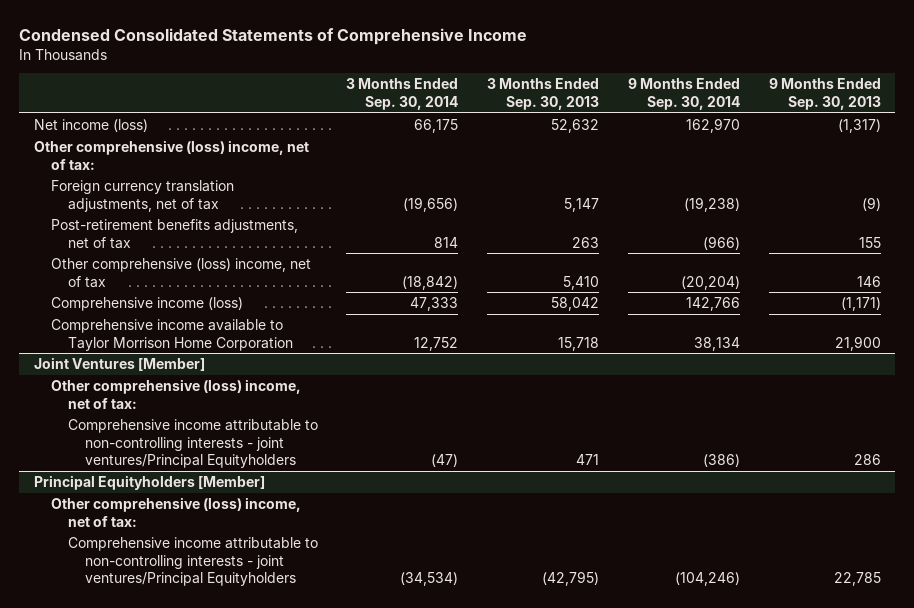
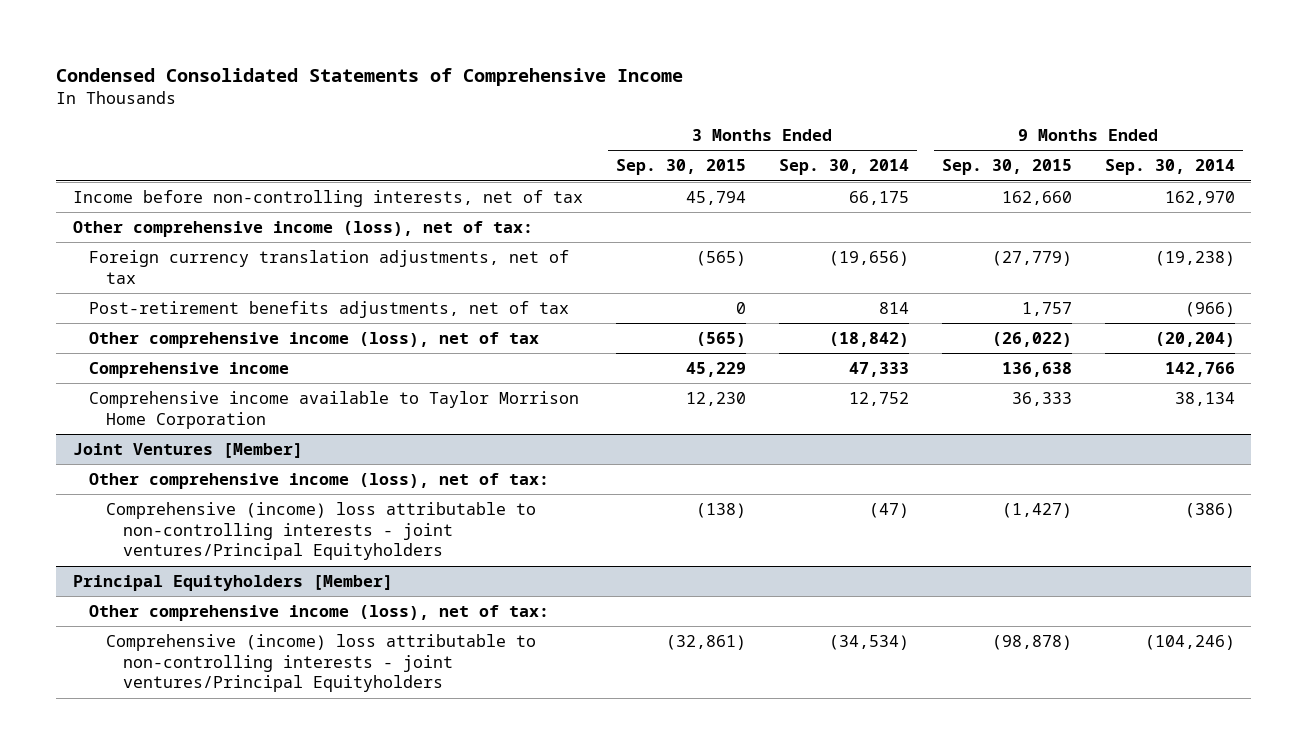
[487,78,600,111] 3 Months Ended Sep. 30, 2013 -> none
[768,78,881,111] 9 Months Ended Sep. 30, 2013 -> none
none -> [615,159,746,176] Sep. 30, 2015
none -> [941,159,1072,176] Sep. 30, 2015
[33,118,148,132] Net income (loss) -> [72,190,583,208] Income before non-controlling interests, net of tax
[33,139,309,170] Other comprehensive (loss) income, net of tax: -> [72,221,533,238] Other comprehensive income (loss), net of tax:
[50,257,311,288] Other comprehensive (loss) income, net of tax -> [89,332,540,349] Other comprehensive income (loss), net of tax
[50,296,243,311] Comprehensive income (loss) -> [89,362,290,379] Comprehensive income
[50,378,301,409] Other comprehensive (loss) income, net of tax: -> [89,473,550,490] Other comprehensive income (loss), net of tax:
[67,418,318,469] Comprehensive income attributable to non-controlling interests - joint ventures/Principal Equityholders -> [105,502,536,561] Comprehensive (income) loss attributable to non-controlling interests - joint ventures/Principal Equityholders
[50,496,301,527] Other comprehensive (loss) income, net of tax: -> [89,605,550,622] Other comprehensive income (loss), net of tax:
[67,536,318,587] Comprehensive income attributable to non-controlling interests - joint ventures/Principal Equityholders -> [105,634,536,693] Comprehensive (income) loss attributable to non-controlling interests - joint ventures/Principal Equityholders

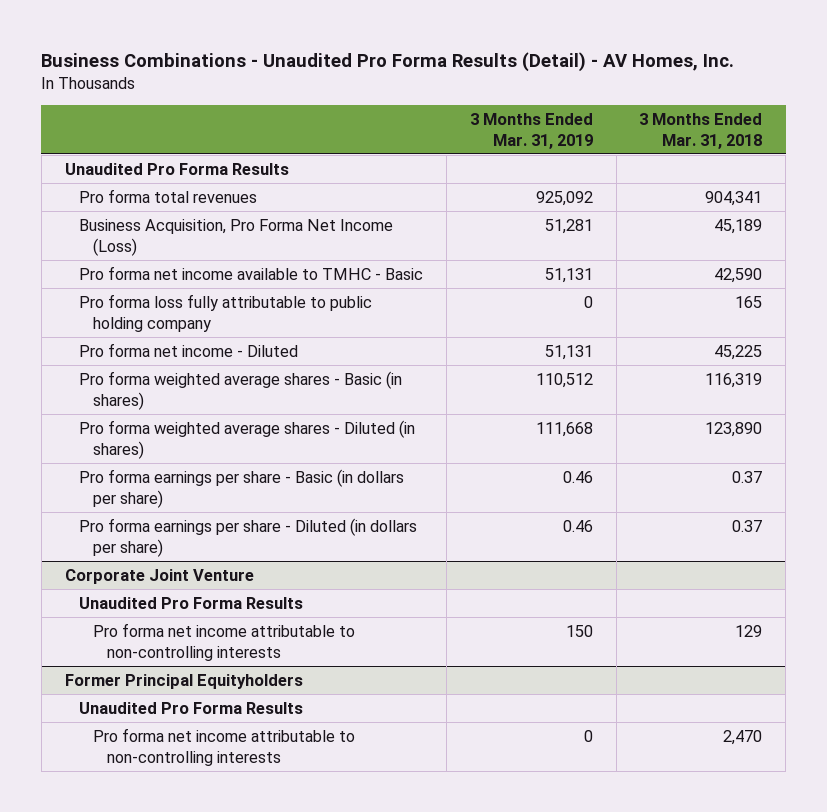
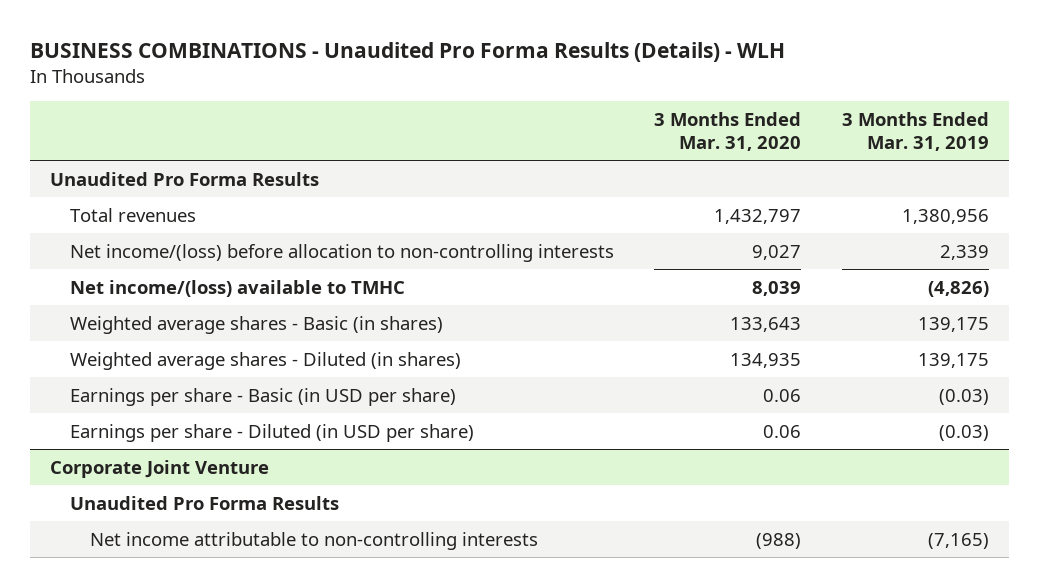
[41,51,735,72] Business Combinations - Unaudited Pro Forma Results (Detail) - AV Homes, Inc. -> [29,42,785,63] BUSINESS COMBINATIONS - Unaudited Pro Forma Results (Details) - WLH
[639,112,763,149] 3 Months Ended Mar. 31, 2018 -> none
none -> [654,111,802,151] 3 Months Ended Mar. 31, 2020
[78,293,372,332] Pro forma loss fully attributable to public holding company -> none
[78,342,298,357] Pro forma net income - Diluted -> none
[78,188,257,203] Pro forma total revenues -> [69,207,196,222] Total revenues
[535,190,593,206] 925,092 -> [901,208,989,224] 1,380,956
[78,218,393,256] Business Acquisition, Pro Forma Net Income (Loss) -> [69,243,614,262] Net income/(loss) before allocation to non-controlling interests
[544,218,593,234] 51,281 -> [939,244,989,260] 2,339
[78,265,423,280] Pro forma net income available to TMHC - Basic -> [69,279,405,297] Net income/(loss) available to TMHC
[544,267,593,283] 51,131 -> [927,280,989,297] (4,826)
[78,370,402,410] Pro forma weighted average shares - Basic (in shares) -> [69,315,443,334] Weighted average shares - Basic (in shares)
[535,372,593,388] 110,512 -> [917,316,989,332] 139,175
[78,419,415,459] Pro forma weighted average shares - Diluted (in shares) -> [69,351,461,370] Weighted average shares - Diluted (in shares)
[535,421,593,437] 111,668 -> [917,352,989,368] 139,175
[78,468,404,508] Pro forma earnings per share - Basic (in dollars per share) -> [69,387,456,406] Earnings per share - Basic (in USD per share)
[562,470,593,483] 0.46 -> [938,388,989,405] (0.03)
[78,517,417,557] Pro forma earnings per share - Diluted (in dollars per share) -> [69,423,474,442] Earnings per share - Diluted (in USD per share)
[562,519,593,532] 0.46 -> [938,424,989,441] (0.03)
[64,673,303,689] Former Principal Equityholders -> none
[78,701,303,714] Unaudited Pro Forma Results -> none
[92,727,355,766] Pro forma net income attributable to non-controlling interests -> none
[92,622,355,661] Pro forma net income attributable to non-controlling interests -> [89,531,538,550] Net income attributable to non-controlling interests
[565,624,593,637] 150 -> [927,532,989,549] (7,165)

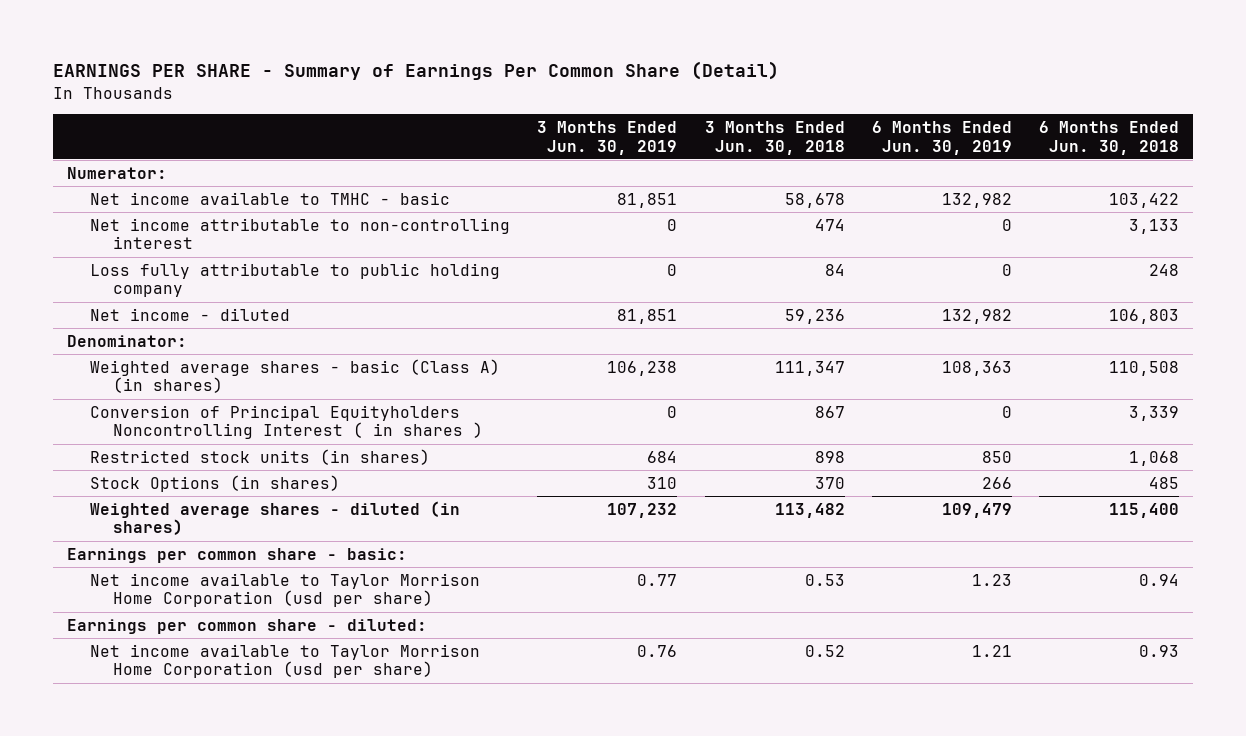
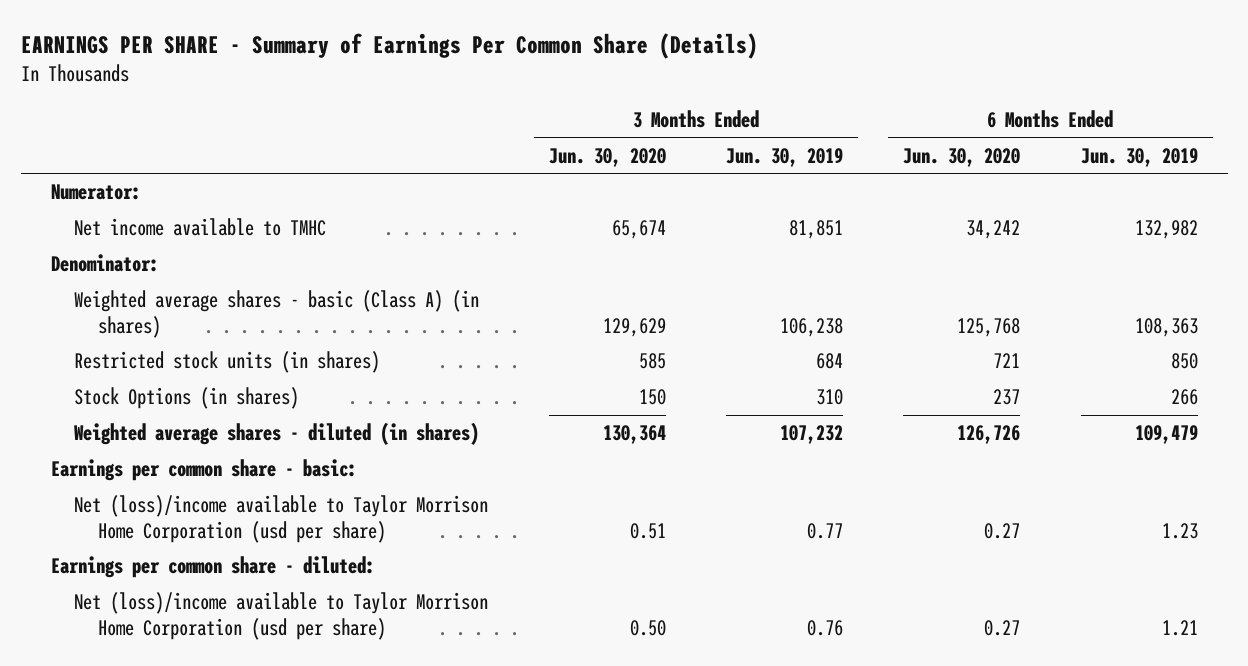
[53,61,780,81] EARNINGS PER SHARE - Summary of Earnings Per Common Share (Detail) -> [20,32,758,59] EARNINGS PER SHARE - Summary of Earnings Per Common Share (Details)
[704,121,845,155] 3 Months Ended Jun. 30, 2018 -> none
[1039,121,1180,155] 6 Months Ended Jun. 30, 2018 -> none
none -> [548,147,666,167] Jun. 30, 2020
none -> [903,147,1021,167] Jun. 30, 2020
[89,217,510,250] Net income attributable to non-controlling interest -> none
[89,262,500,298] Loss fully attributable to public holding company -> none
[89,307,290,321] Net income - diluted -> none
[89,191,450,205] Net income available to TMHC - basic -> [74,218,327,237] Net income available to TMHC
[89,404,483,440] Conversion of Principal Equityholders Noncontrolling Interest ( in shares ) -> none
[89,572,480,608] Net income available to Taylor Morrison Home Corporation (usd per share) -> [74,495,489,543] Net (loss)/income available to Taylor Morrison Home Corporation (usd per share)
[89,643,480,679] Net income available to Taylor Morrison Home Corporation (usd per share) -> [74,592,489,640] Net (loss)/income available to Taylor Morrison Home Corporation (usd per share)

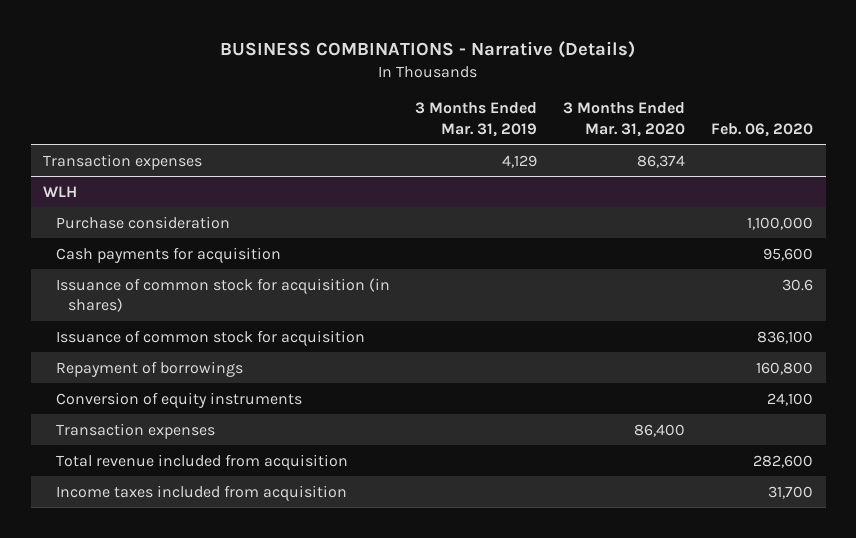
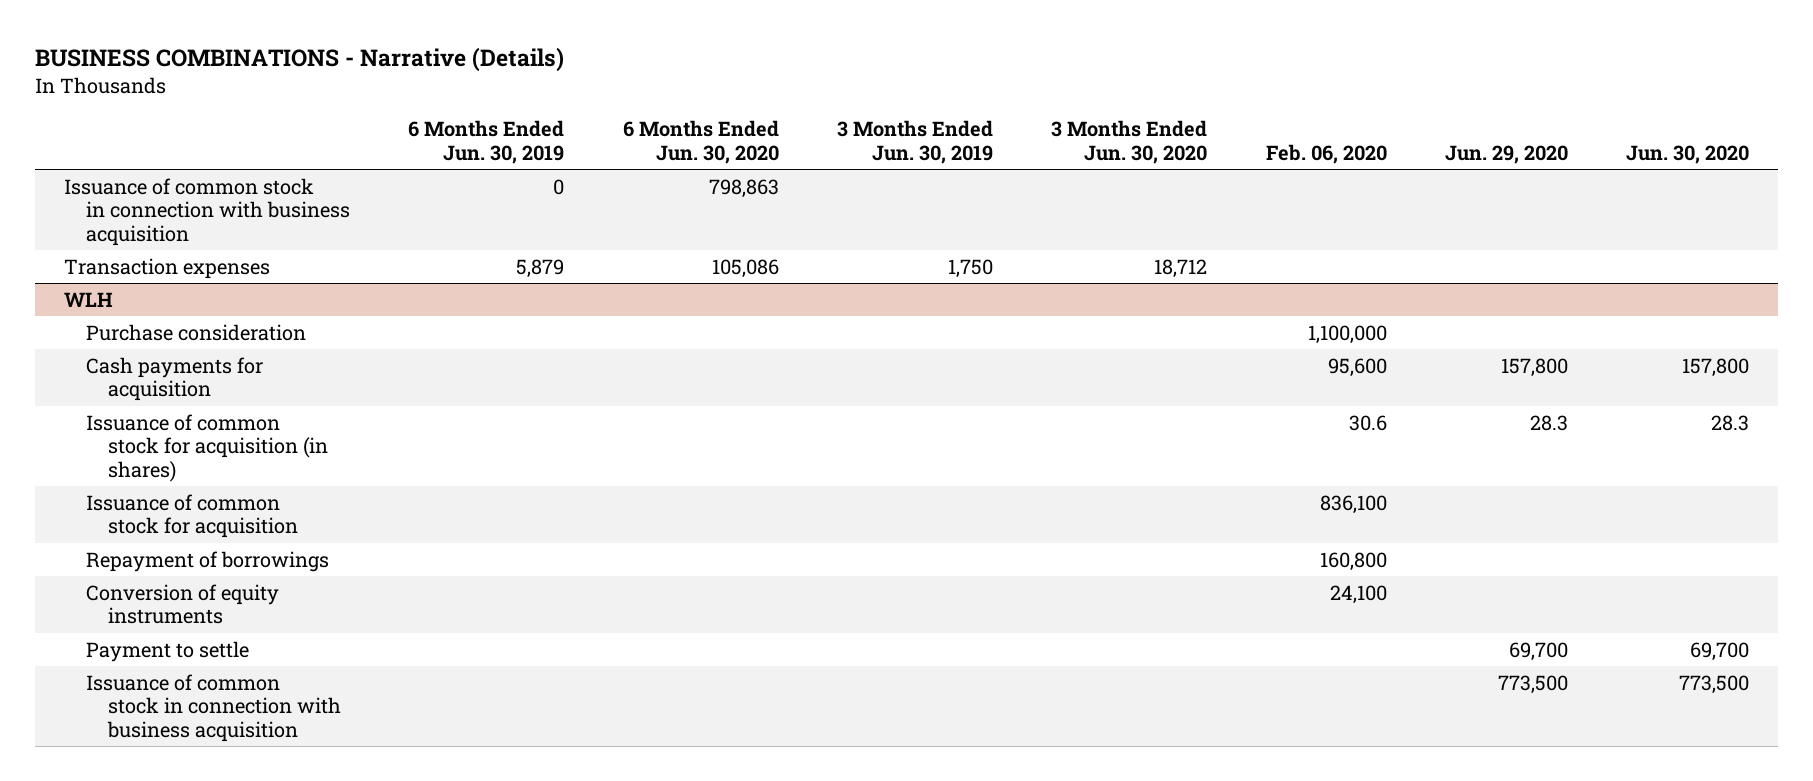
[415,102,538,137] 3 Months Ended Mar. 31, 2019 -> none
[563,102,686,137] 3 Months Ended Mar. 31, 2020 -> none
none -> [408,120,565,165] 6 Months Ended Jun. 30, 2019
none -> [622,120,779,165] 6 Months Ended Jun. 30, 2020
none -> [836,120,993,165] 3 Months Ended Jun. 30, 2019
none -> [1051,120,1208,165] 3 Months Ended Jun. 30, 2020
none -> [1444,145,1568,165] Jun. 29, 2020
none -> [1626,145,1750,165] Jun. 30, 2020
none -> [63,177,350,247] Issuance of common stock in connection with business acquisition
[55,422,215,439] Transaction expenses -> none
[55,453,348,470] Total revenue included from acquisition -> none
[55,484,347,501] Income taxes included from acquisition -> none
none -> [85,640,249,662] Payment to settle
none -> [85,673,341,743] Issuance of common stock in connection with business acquisition

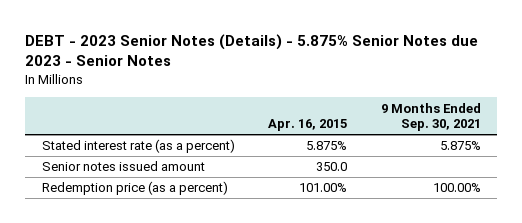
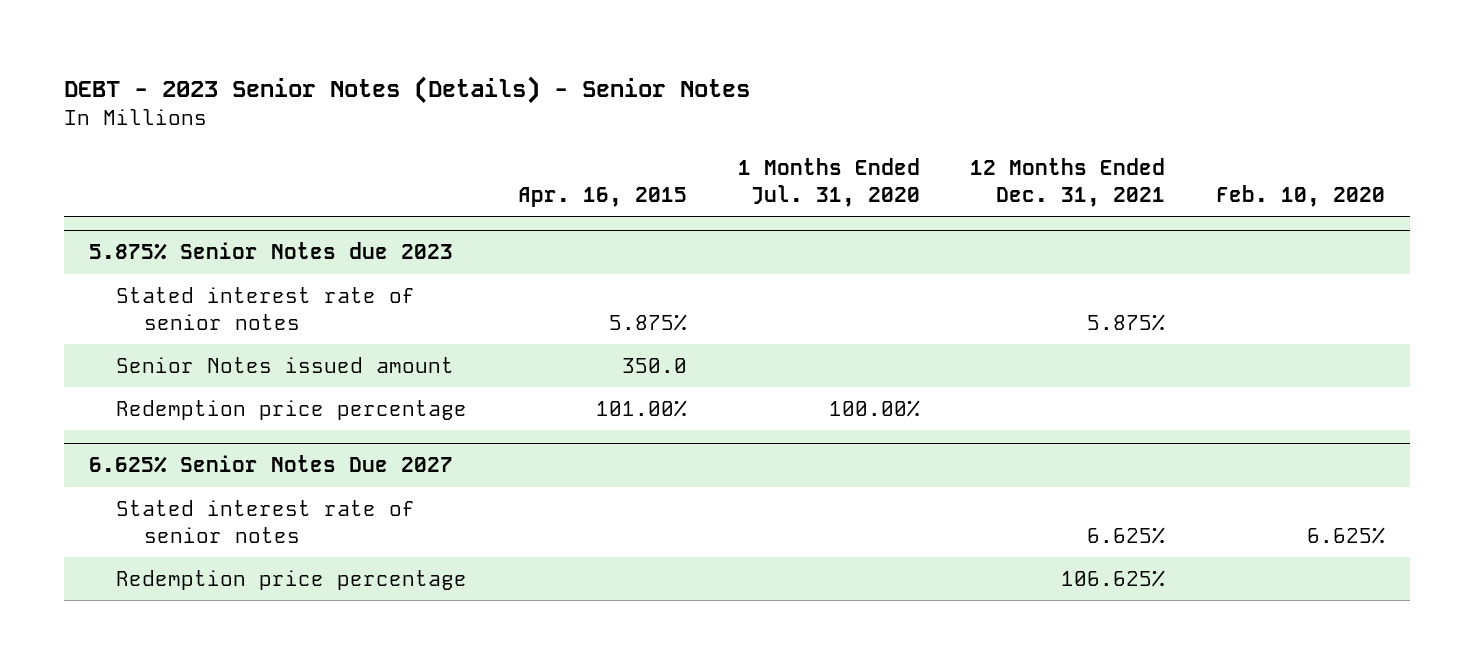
[24,33,478,67] DEBT - 2023 Senior Notes (Details) - 5.875% Senior Notes due 2023 - Senior Notes -> [64,75,751,104] DEBT - 2023 Senior Notes (Details) - Senior Notes
[380,102,481,132] 9 Months Ended Sep. 30, 2021 -> none
none -> [737,157,920,208] 1 Months Ended Jul. 31, 2020
none -> [970,157,1166,208] 12 Months Ended Dec. 31, 2021
none -> [1215,185,1385,208] Feb. 10, 2020
none -> [89,242,454,261] 5.875% Senior Notes due 2023
[41,139,235,154] Stated interest rate (as a percent) -> [116,286,416,331] Stated interest rate of senior notes
[41,161,205,172] Senior notes issued amount -> [116,356,455,373] Senior Notes issued amount
[41,181,228,196] Redemption price (as a percent) -> [116,399,468,420] Redemption price percentage
none -> [89,455,454,474] 6.625% Senior Notes Due 2027
none -> [116,499,416,544] Stated interest rate of senior notes
none -> [116,569,468,590] Redemption price percentage

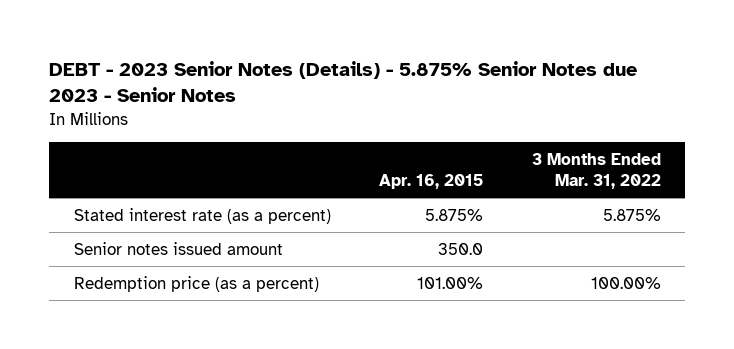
[64,75,751,104] DEBT - 2023 Senior Notes (Details) - Senior Notes -> [49,60,638,103] DEBT - 2023 Senior Notes (Details) - 5.875% Senior Notes due 2023 - Senior Notes
[737,157,920,208] 1 Months Ended Jul. 31, 2020 -> none
[970,157,1166,208] 12 Months Ended Dec. 31, 2021 -> none
[1215,185,1385,208] Feb. 10, 2020 -> none
none -> [531,152,661,190] 3 Months Ended Mar. 31, 2022
[89,242,454,261] 5.875% Senior Notes due 2023 -> none
[89,455,454,474] 6.625% Senior Notes Due 2027 -> none
[116,499,416,544] Stated interest rate of senior notes -> none
[116,569,468,590] Redemption price percentage -> none
[116,286,416,331] Stated interest rate of senior notes -> [73,207,331,224] Stated interest rate (as a percent)
[116,356,455,373] Senior Notes issued amount -> [73,241,283,255] Senior notes issued amount
[116,399,468,420] Redemption price percentage -> [73,275,319,292] Redemption price (as a percent)

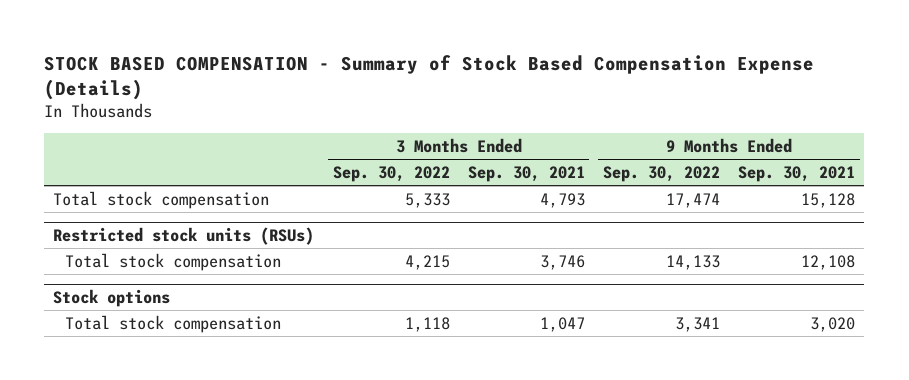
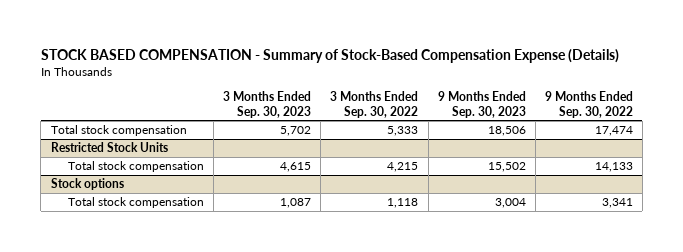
[44,54,815,100] STOCK BASED COMPENSATION - Summary of Stock Based Compensation Expense (Details) -> [40,48,619,63] STOCK BASED COMPENSATION - Summary of Stock-Based Compensation Expense (Details)
[467,165,585,182] Sep. 30, 2021 -> none
[738,165,856,182] Sep. 30, 2021 -> none
none -> [223,91,312,118] 3 Months Ended Sep. 30, 2023
none -> [437,91,526,118] 9 Months Ended Sep. 30, 2023
[53,227,315,246] Restricted stock units (RSUs) -> [50,142,168,153] Restricted Stock Units

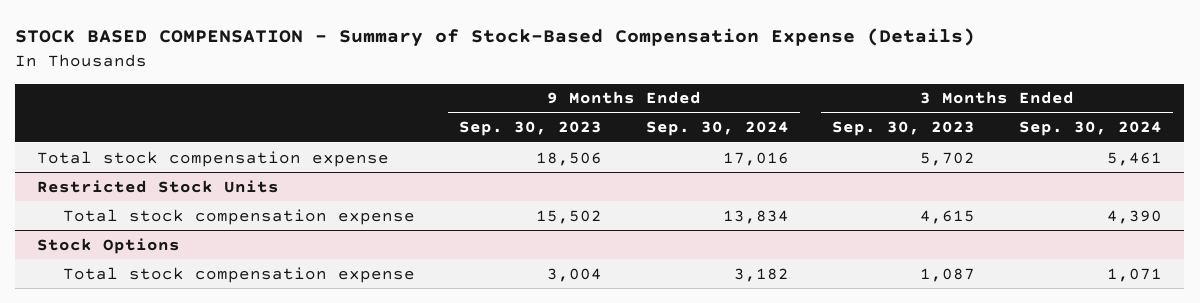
[330,91,419,118] 3 Months Ended Sep. 30, 2022 -> none
[544,91,633,118] 9 Months Ended Sep. 30, 2022 -> none
none -> [645,121,789,137] Sep. 30, 2024
none -> [1019,121,1163,137] Sep. 30, 2024
[50,125,187,137] Total stock compensation -> [37,150,390,167] Total stock compensation expense
[68,161,205,173] Total stock compensation -> [62,208,415,225] Total stock compensation expense
[50,178,124,191] Stock options -> [37,237,181,254] Stock Options
[68,197,205,209] Total stock compensation -> [62,266,415,283] Total stock compensation expense

